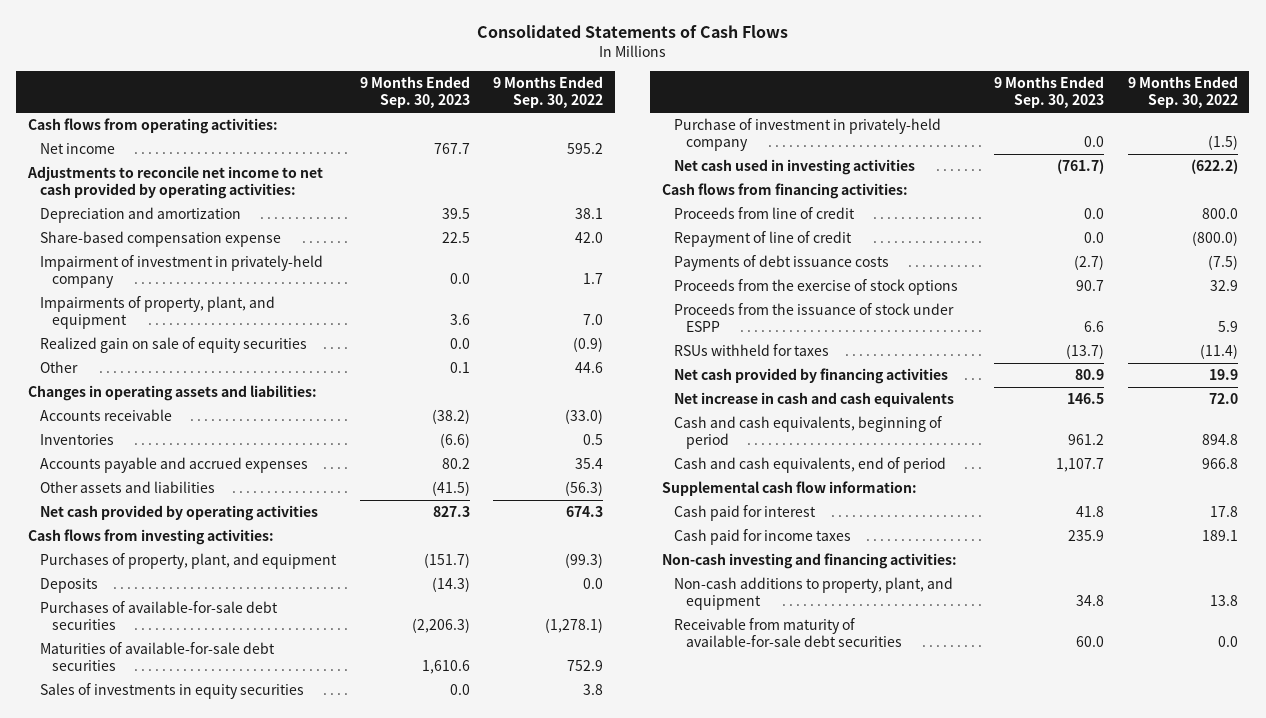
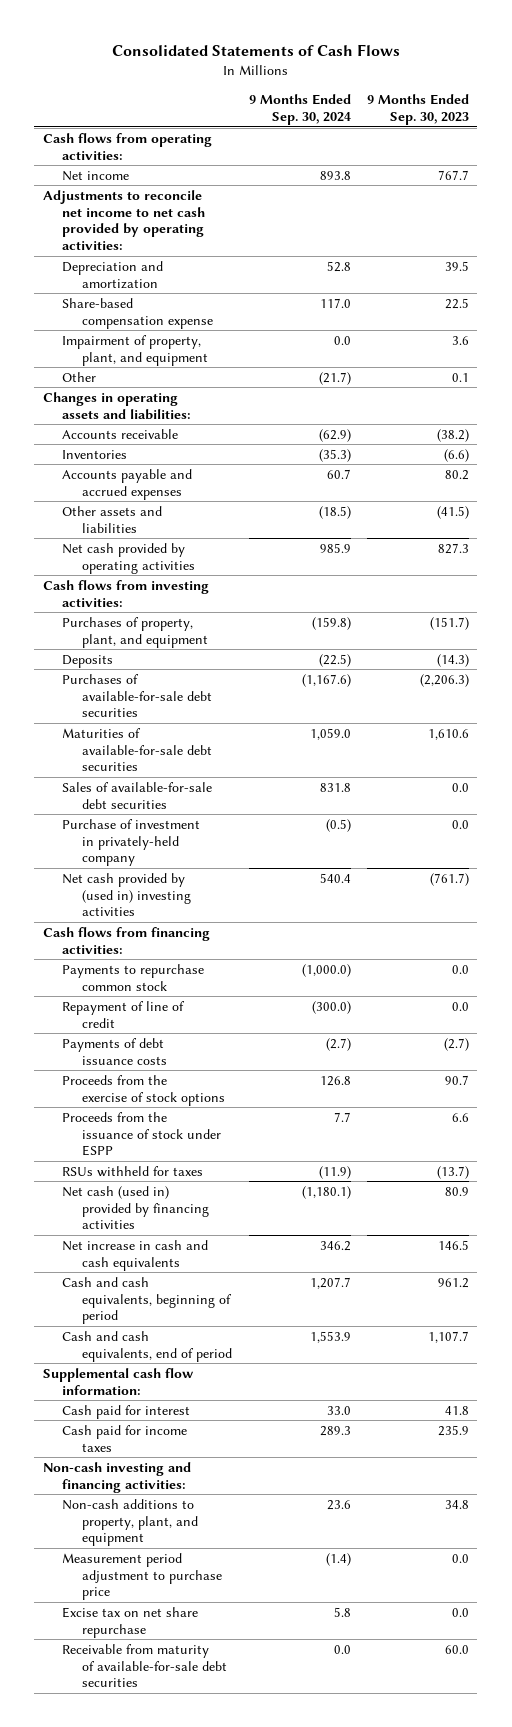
[493,76,604,109] 9 Months Ended Sep. 30, 2022 -> none
none -> [248,94,351,125] 9 Months Ended Sep. 30, 2024
[40,255,324,289] Impairment of investment in privately-held company -> none
[40,337,308,354] Realized gain on sale of equity securities -> none
[40,296,276,330] Impairments of property, plant, and equipment -> [62,334,209,366] Impairment of property, plant, and equipment
[40,683,305,700] Sales of investments in equity securities -> none
none -> [62,781,213,809] Sales of available-for-sale debt securities
[674,159,916,176] Net cash used in investing activities -> [62,872,192,917] Net cash provided by (used in) investing activities
[674,207,856,220] Proceeds from line of credit -> none
none -> [62,963,205,991] Payments to repurchase common stock
[674,368,949,385] Net cash provided by financing activities -> [62,1185,210,1230] Net cash (used in) provided by financing activities
none -> [62,1552,223,1601] Measurement period adjustment to purchase price
none -> [62,1606,199,1638] Excise tax on net share repurchase

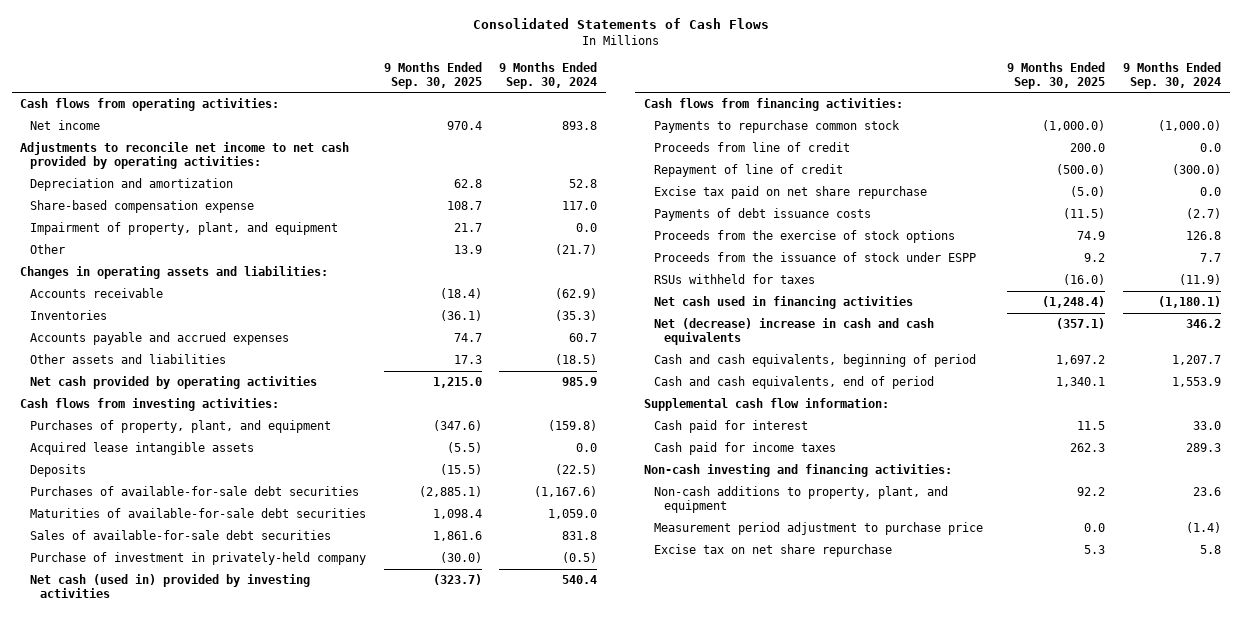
[366,94,469,125] 9 Months Ended Sep. 30, 2023 -> none
none -> [383,61,482,89] 9 Months Ended Sep. 30, 2025
none -> [30,442,255,456] Acquired lease intangible assets
[62,872,192,917] Net cash provided by (used in) investing activities -> [30,574,311,599] Net cash (used in) provided by investing activities
none -> [653,142,850,153] Proceeds from line of credit
none -> [653,186,927,200] Excise tax paid on net share repurchase
[62,1185,210,1230] Net cash (used in) provided by financing activities -> [653,296,913,310] Net cash used in financing activities
[62,1239,209,1271] Net increase in cash and cash equivalents -> [653,318,934,346] Net (decrease) increase in cash and cash equivalents
[62,1643,228,1688] Receivable from maturity of available-for-sale debt securities -> none

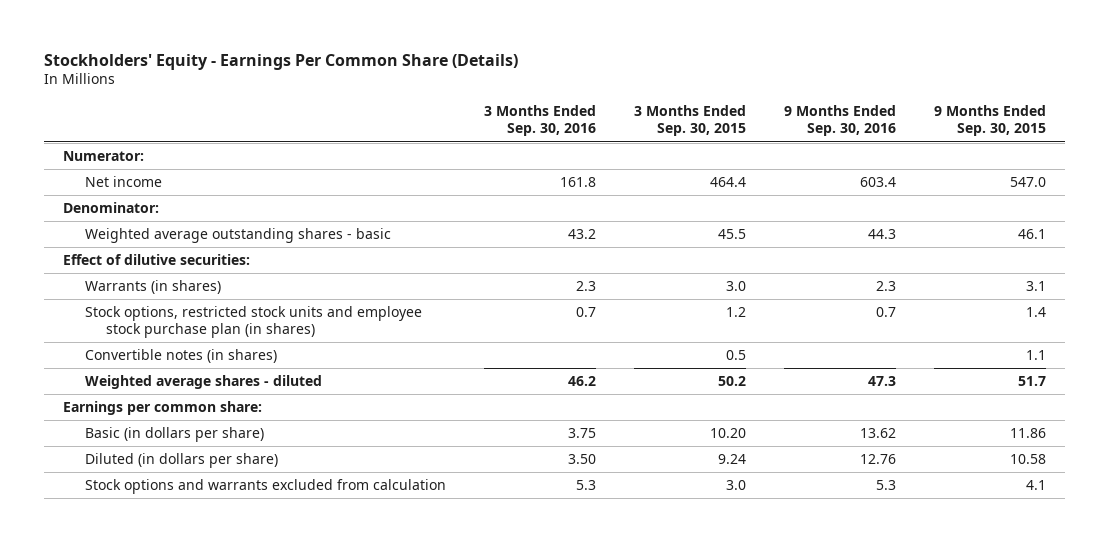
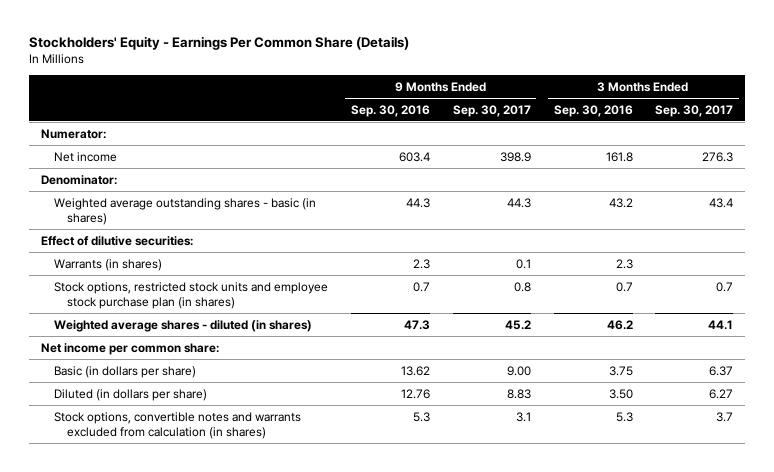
[633,105,746,137] 3 Months Ended Sep. 30, 2015 -> none
[933,105,1046,137] 9 Months Ended Sep. 30, 2015 -> none
none -> [452,104,531,117] Sep. 30, 2017
none -> [655,104,734,117] Sep. 30, 2017
[84,228,391,244] Weighted average outstanding shares - basic -> [53,197,316,225] Weighted average outstanding shares - basic (in shares)
[84,349,277,364] Convertible notes (in shares) -> none
[84,375,322,390] Weighted average shares - diluted -> [53,319,312,332] Weighted average shares - diluted (in shares)
[62,401,262,416] Earnings per common share: -> [40,342,219,355] Net income per common share:
[84,479,446,495] Stock options and warrants excluded from calculation -> [53,411,301,439] Stock options, convertible notes and warrants excluded from calculation (in shares)

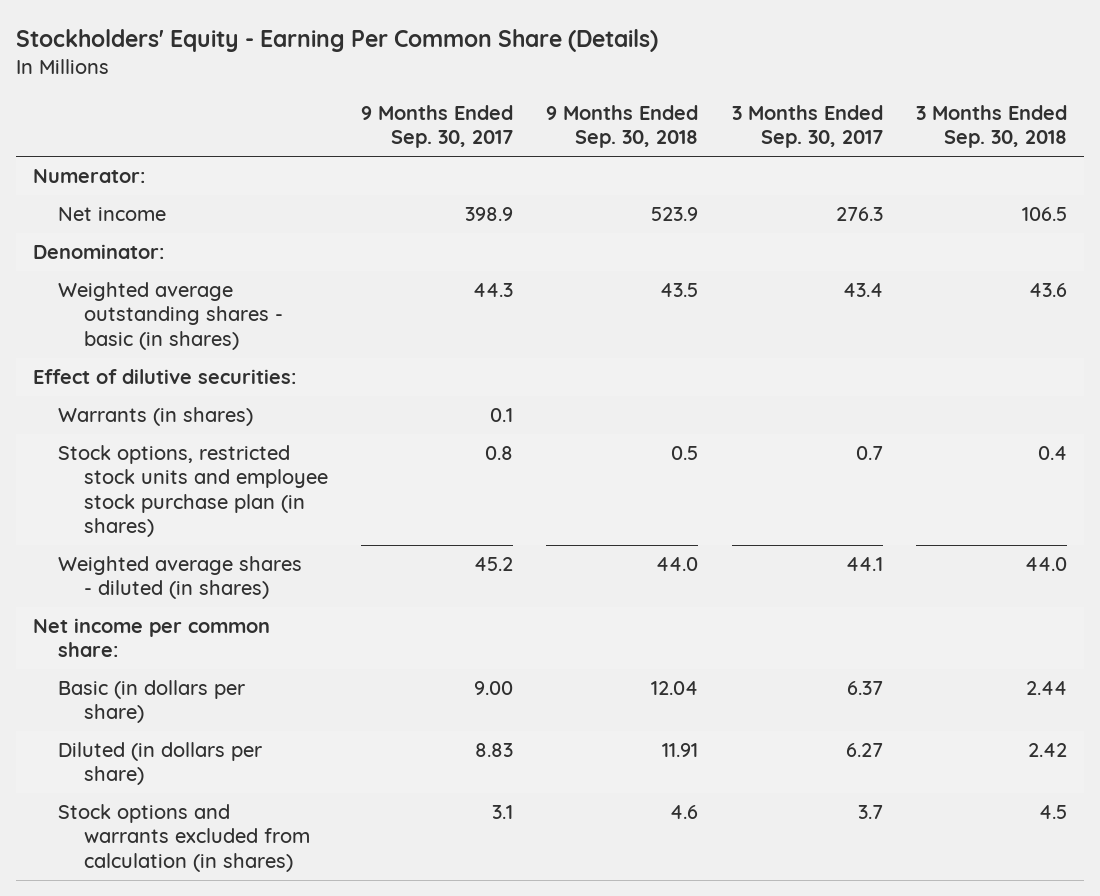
[29,36,410,51] Stockholders' Equity - Earnings Per Common Share (Details) -> [16,29,659,53] Stockholders' Equity - Earning Per Common Share (Details)
[350,104,430,117] Sep. 30, 2016 -> none
[553,104,633,117] Sep. 30, 2016 -> none
none -> [546,104,699,149] 9 Months Ended Sep. 30, 2018
none -> [915,104,1067,149] 3 Months Ended Sep. 30, 2018
[53,411,301,439] Stock options, convertible notes and warrants excluded from calculation (in shares) -> [58,804,310,872] Stock options and warrants excluded from calculation (in shares)

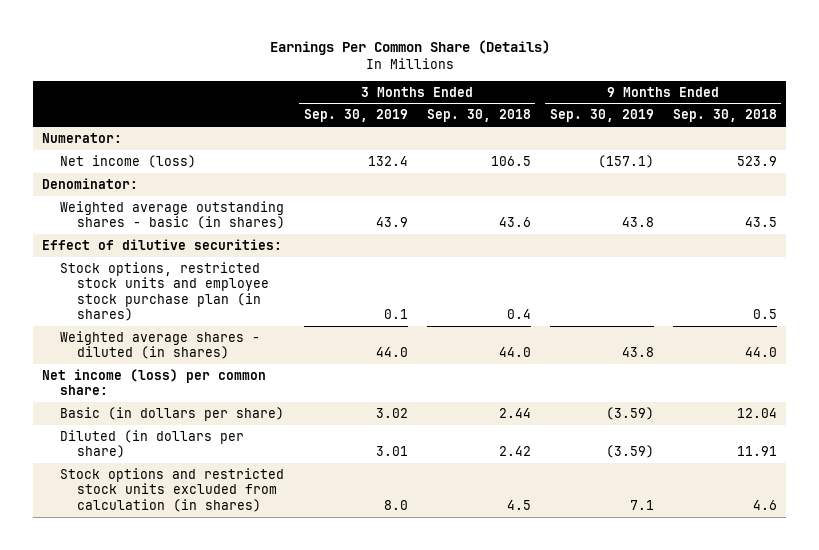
[16,29,659,53] Stockholders' Equity - Earning Per Common Share (Details) -> [269,40,550,56] Earnings Per Common Share (Details)
[361,104,514,149] 9 Months Ended Sep. 30, 2017 -> none
[731,104,883,149] 3 Months Ended Sep. 30, 2017 -> none
none -> [303,109,408,123] Sep. 30, 2019
none -> [549,109,654,123] Sep. 30, 2019
[58,207,167,222] Net income -> [59,154,196,168] Net income (loss)
[58,407,254,427] Warrants (in shares) -> none
[32,618,270,658] Net income per common share: -> [42,368,267,396] Net income (loss) per common share:
[58,804,310,872] Stock options and warrants excluded from calculation (in shares) -> [59,467,284,512] Stock options and restricted stock units excluded from calculation (in shares)

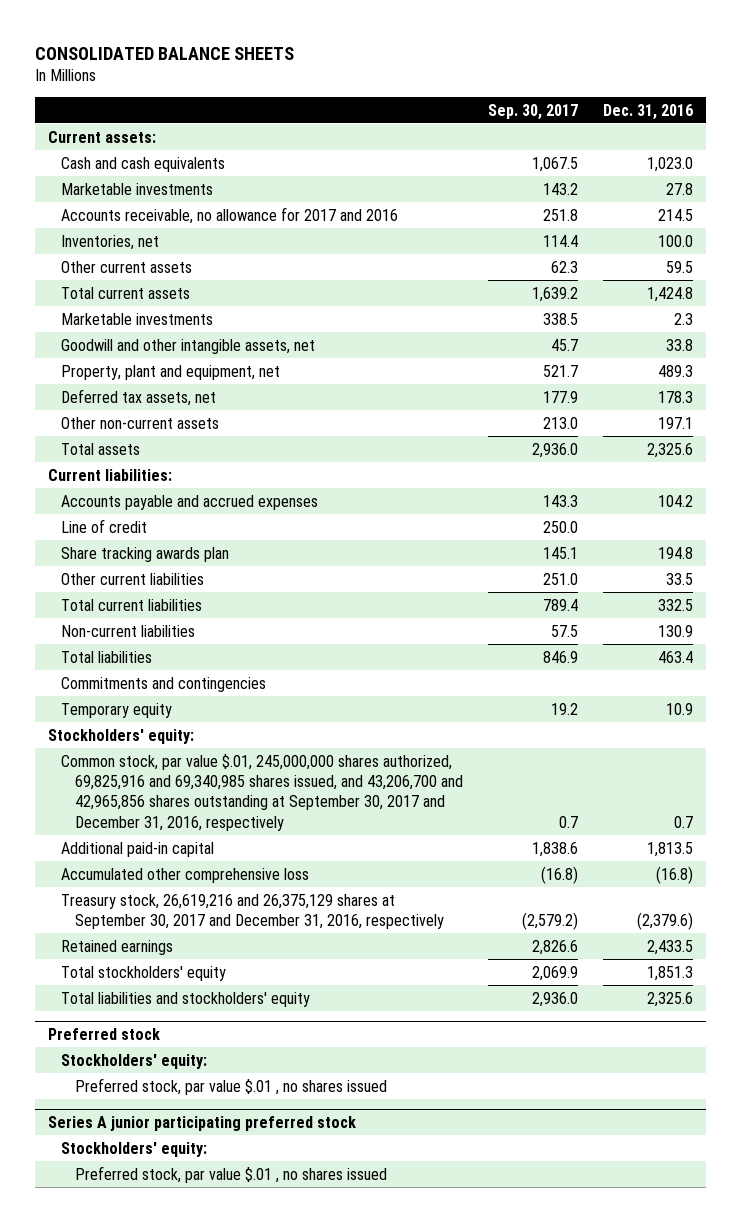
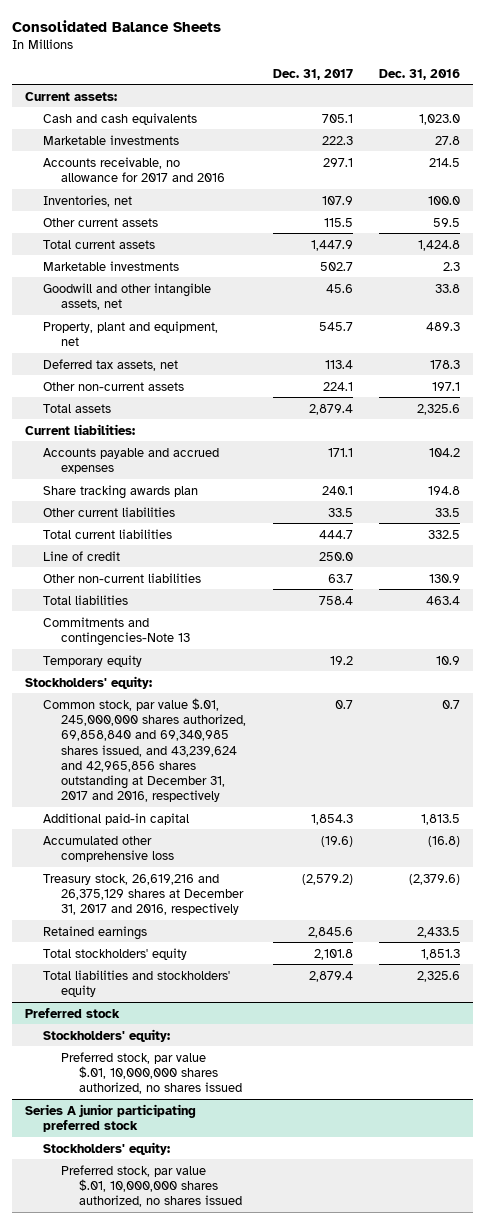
[35,46,295,60] CONSOLIDATED BALANCE SHEETS -> [11,19,221,32] Consolidated Balance Sheets
[487,103,578,120] Sep. 30, 2017 -> none
none -> [272,68,353,80] Dec. 31, 2017
[61,518,148,533] Line of credit -> [42,550,120,561] Line of credit
[61,624,196,637] Non-current liabilities -> [42,572,201,583] Other non-current liabilities
[61,676,267,692] Commitments and contingencies -> [42,616,191,646] Commitments and contingencies-Note 13
[61,753,463,831] Common stock, par value $.01, 245,000,000 shares authorized, 69,825,916 and 69,340,985 shares issued, and 43,206,700 and 42,965,856 shares outstanding at September 30, 2017 and December 31, 2016, respectively -> [42,697,247,803] Common stock, par value $.01, 245,000,000 shares authorized, 69,858,840 and 69,340,985 shares issued, and 43,239,624 and 42,965,856 shares outstanding at December 31, 2017 and 2016, respectively
[61,893,444,930] Treasury stock, 26,619,216 and 26,375,129 shares at September 30, 2017 and December 31, 2016, respectively -> [42,873,245,916] Treasury stock, 26,619,216 and 26,375,129 shares at December 31, 2017 and 2016, respectively
[74,1077,387,1095] Preferred stock, par value $.01 , no shares issued -> [61,1051,243,1095] Preferred stock, par value $.01, 10,000,000 shares authorized, no shares issued
[74,1165,387,1183] Preferred stock, par value $.01 , no shares issued -> [61,1164,243,1208] Preferred stock, par value $.01, 10,000,000 shares authorized, no shares issued

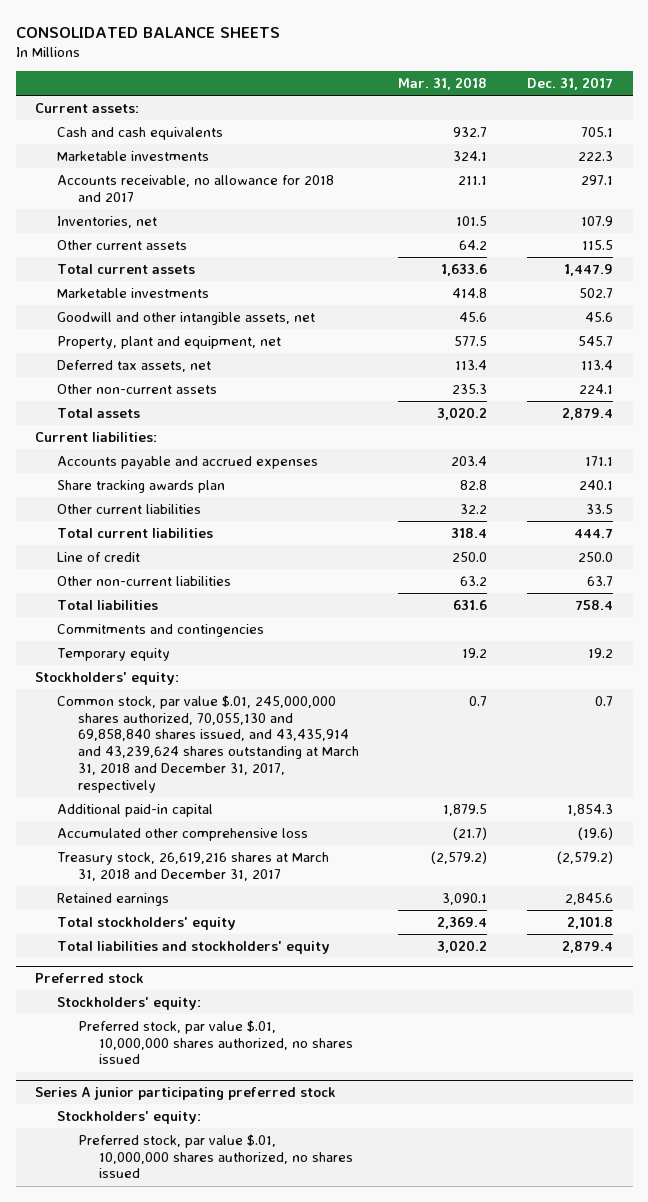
[11,19,221,32] Consolidated Balance Sheets -> [15,26,280,38] CONSOLIDATED BALANCE SHEETS
[379,68,461,80] Dec. 31, 2016 -> none
none -> [398,77,488,91] Mar. 31, 2018
[42,156,226,182] Accounts receivable, no allowance for 2017 and 2016 -> [56,174,334,202] Accounts receivable, no allowance for 2018 and 2017
[42,616,191,646] Commitments and contingencies-Note 13 -> [56,623,264,637] Commitments and contingencies
[42,697,247,803] Common stock, par value $.01, 245,000,000 shares authorized, 69,858,840 and 69,340,985 shares issued, and 43,239,624 and 42,965,856 shares outstanding at December 31, 2017 and 2016, respectively -> [56,694,359,793] Common stock, par value $.01, 245,000,000 shares authorized, 70,055,130 and 69,858,840 shares issued, and 43,435,914 and 43,239,624 shares outstanding at March 31, 2018 and December 31, 2017, respectively
[42,873,245,916] Treasury stock, 26,619,216 and 26,375,129 shares at December 31, 2017 and 2016, respectively -> [56,851,329,881] Treasury stock, 26,619,216 shares at March 31, 2018 and December 31, 2017

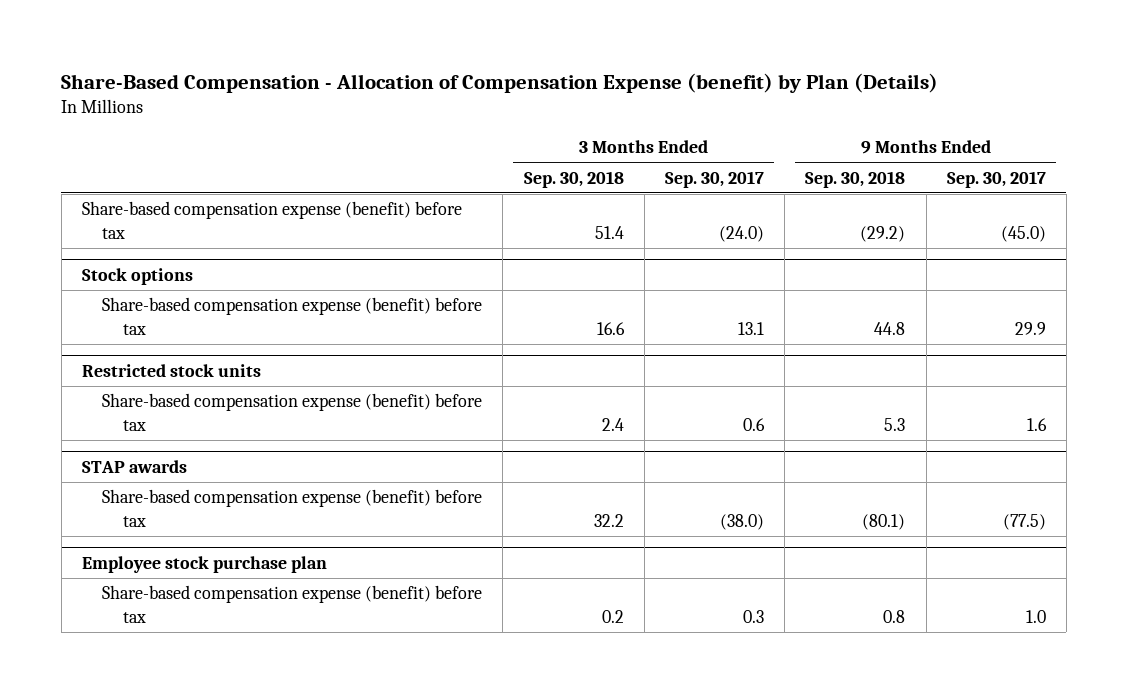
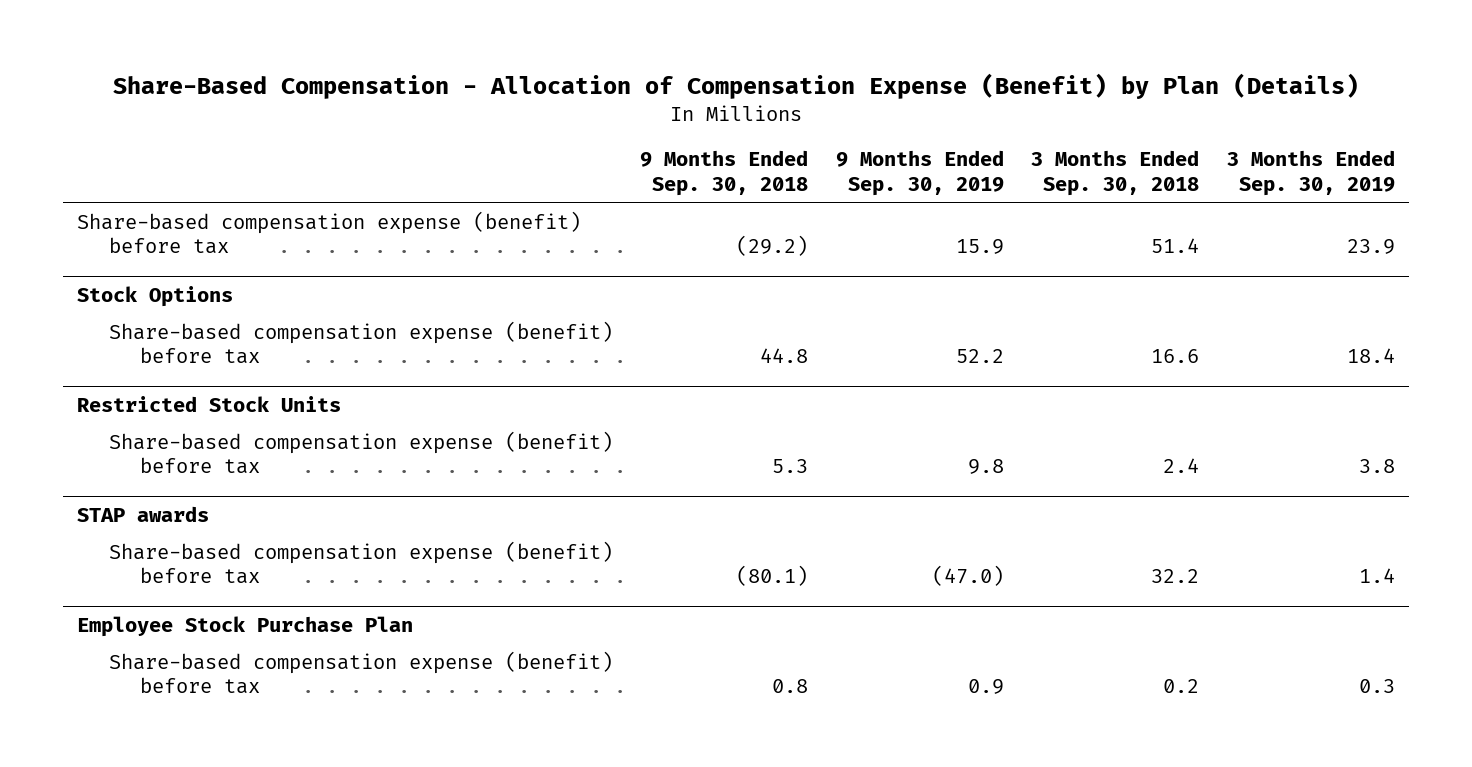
[61,73,939,94] Share-Based Compensation - Allocation of Compensation Expense (benefit) by Plan (Details) -> [113,73,1360,100] Share-Based Compensation - Allocation of Compensation Expense (Benefit) by Plan (Details)
[665,170,765,188] Sep. 30, 2017 -> none
[946,170,1046,188] Sep. 30, 2017 -> none
none -> [835,150,1004,196] 9 Months Ended Sep. 30, 2019
none -> [1226,150,1395,196] 3 Months Ended Sep. 30, 2019
[81,268,193,286] Stock options -> [77,285,234,307] Stock Options
[81,364,261,378] Restricted stock units -> [77,395,342,412] Restricted Stock Units
[81,556,327,574] Employee stock purchase plan -> [77,615,414,637] Employee Stock Purchase Plan

